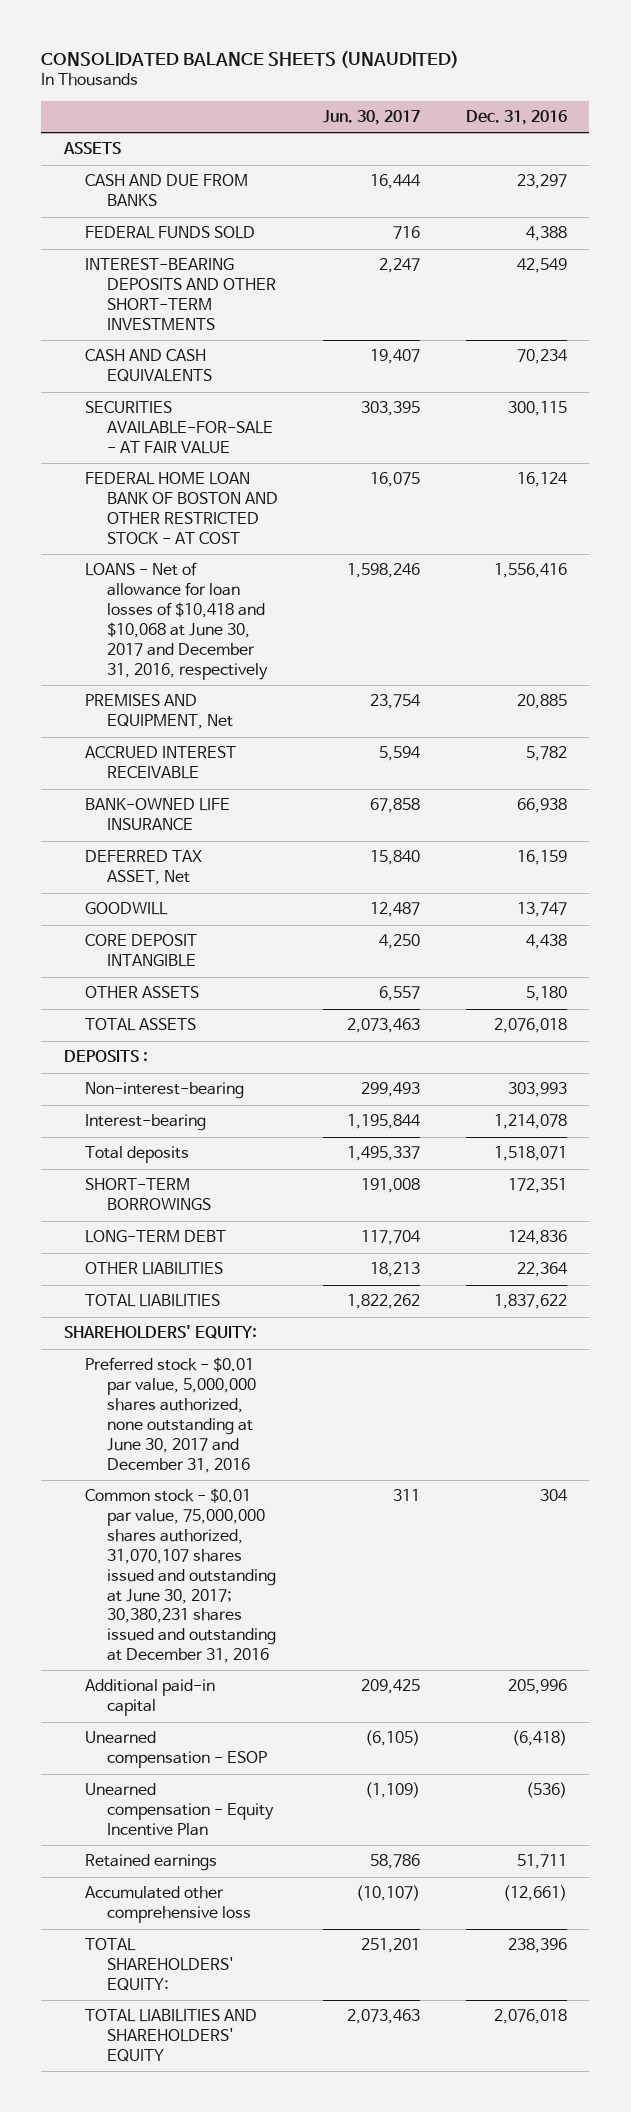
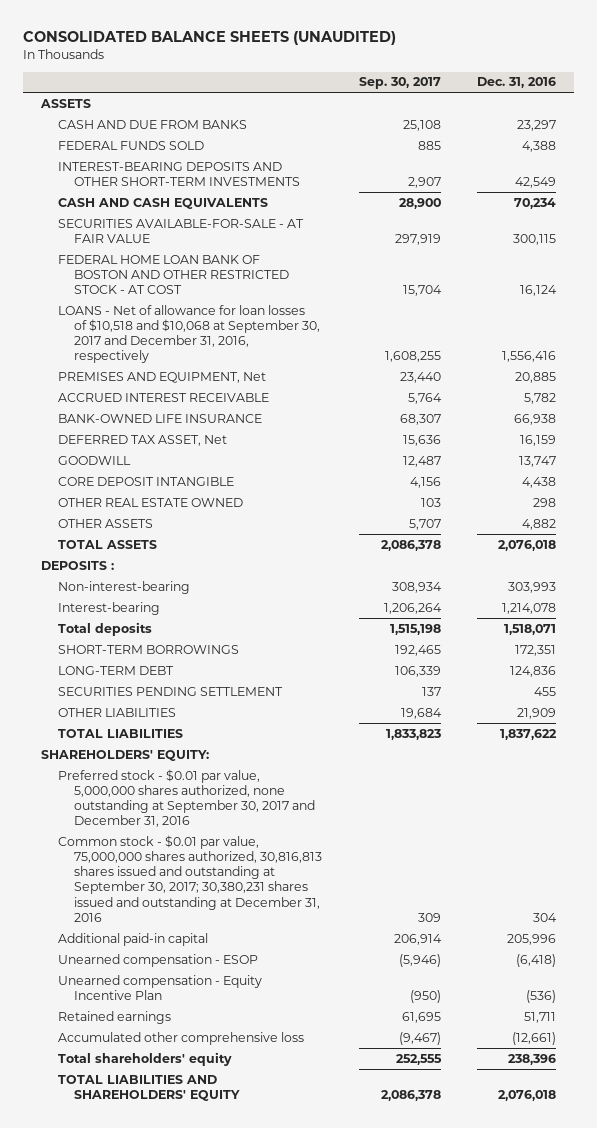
[323,110,421,126] Jun. 30, 2017 -> none
none -> [358,77,441,90] Sep. 30, 2017
[85,562,268,680] LOANS - Net of allowance for loan losses of $10,418 and $10,068 at June 30, 2017 and December 31, 2016, respectively -> [57,304,320,364] LOANS - Net of allowance for loan losses of $10,518 and $10,068 at September 30, 2017 and December 31, 2016, respectively
none -> [57,497,243,507] OTHER REAL ESTATE OWNED
[525,986,567,1002] 5,180 -> [522,518,557,530] 4,882
none -> [57,686,283,696] SECURITIES PENDING SETTLEMENT
[516,1262,568,1278] 22,364 -> [517,707,557,719] 21,909
[85,1357,256,1473] Preferred stock - $0.01 par value, 5,000,000 shares authorized, none outstanding at June 30, 2017 and December 31, 2016 -> [57,768,315,828] Preferred stock - $0.01 par value, 5,000,000 shares authorized, none outstanding at September 30, 2017 and December 31, 2016
[85,1488,276,1663] Common stock - $0.01 par value, 75,000,000 shares authorized, 31,070,107 shares issued and outstanding at June 30, 2017; 30,380,231 shares issued and outstanding at December 31, 2016 -> [57,834,322,922] Common stock - $0.01 par value, 75,000,000 shares authorized, 30,816,813 shares issued and outstanding at September 30, 2017; 30,380,231 shares issued and outstanding at December 31, 2016
[85,1938,234,1992] TOTAL SHAREHOLDERS' EQUITY: -> [57,1051,232,1066] Total shareholders' equity

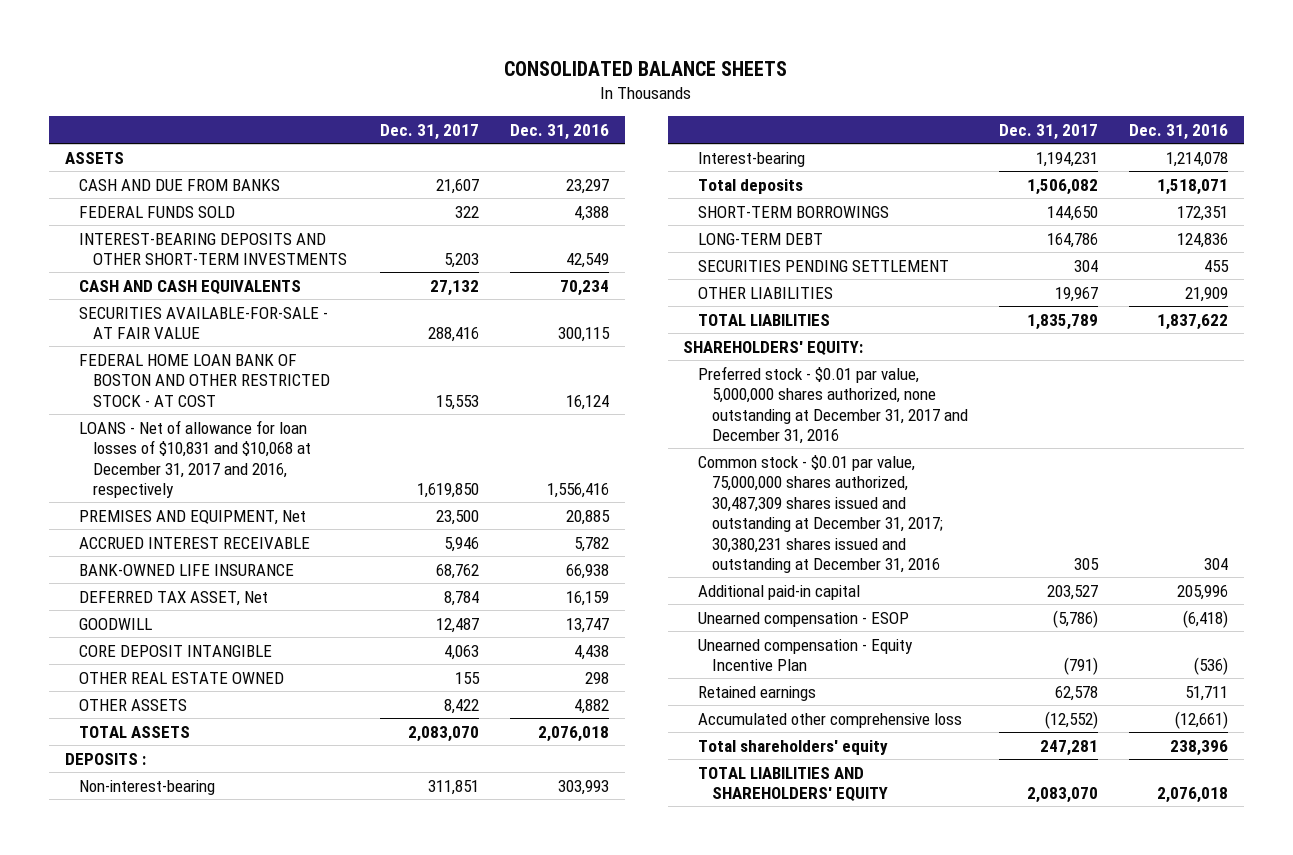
[22,31,396,46] CONSOLIDATED BALANCE SHEETS (UNAUDITED) -> [504,60,788,76] CONSOLIDATED BALANCE SHEETS
[358,77,441,90] Sep. 30, 2017 -> none
none -> [380,123,480,140] Dec. 31, 2017
[57,304,320,364] LOANS - Net of allowance for loan losses of $10,518 and $10,068 at September 30, 2017 and December 31, 2016, respectively -> [78,419,312,499] LOANS - Net of allowance for loan losses of $10,831 and $10,068 at December 31, 2017 and 2016, respectively
[57,768,315,828] Preferred stock - $0.01 par value, 5,000,000 shares authorized, none outstanding at September 30, 2017 and December 31, 2016 -> [697,365,969,445] Preferred stock - $0.01 par value, 5,000,000 shares authorized, none outstanding at December 31, 2017 and December 31, 2016
[57,834,322,922] Common stock - $0.01 par value, 75,000,000 shares authorized, 30,816,813 shares issued and outstanding at September 30, 2017; 30,380,231 shares issued and outstanding at December 31, 2016 -> [697,454,944,574] Common stock - $0.01 par value, 75,000,000 shares authorized, 30,487,309 shares issued and outstanding at December 31, 2017; 30,380,231 shares issued and outstanding at December 31, 2016

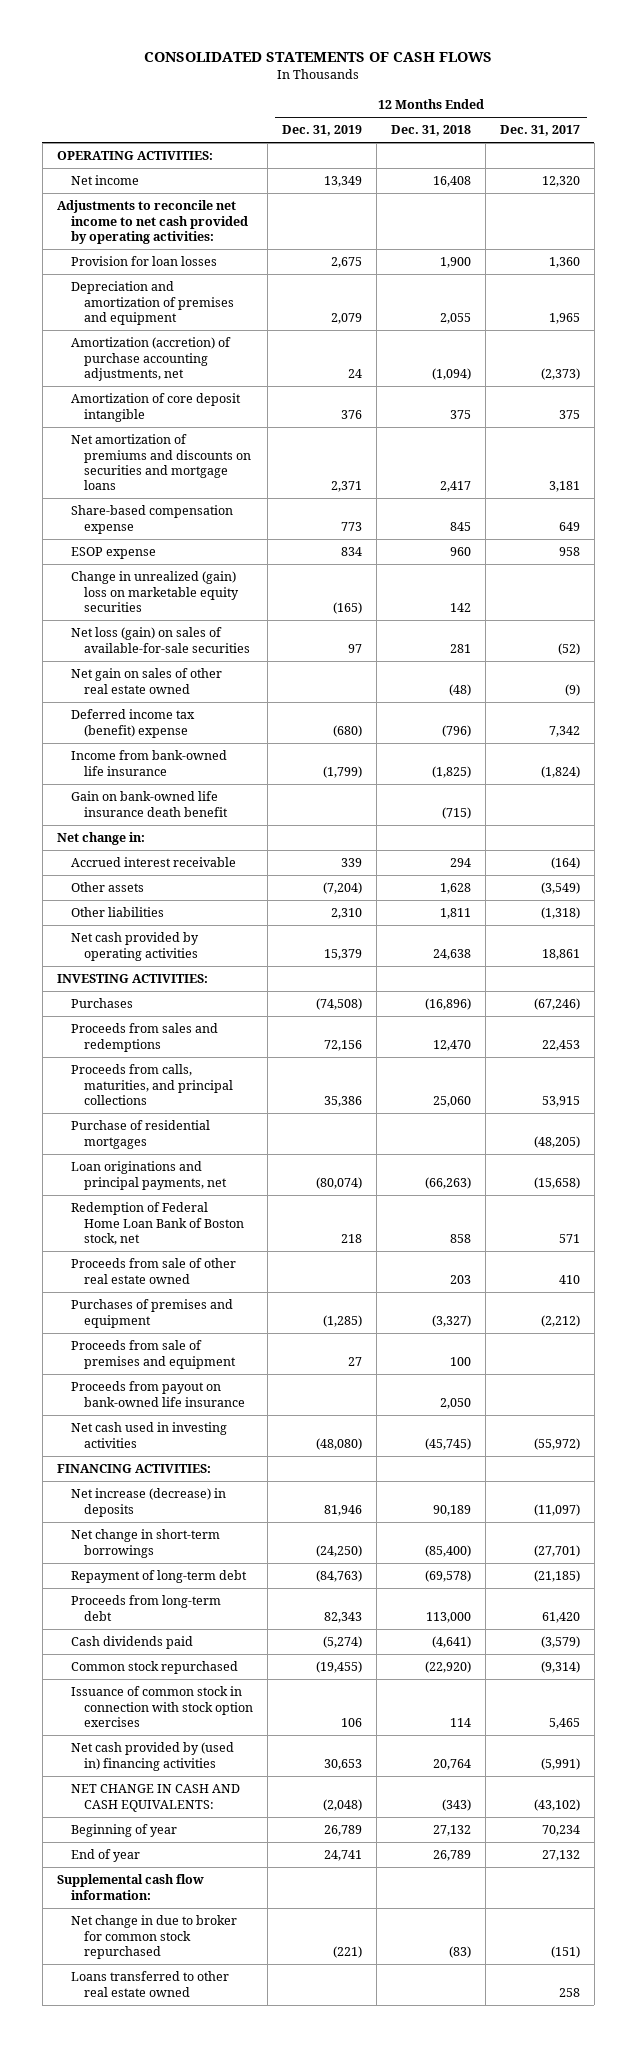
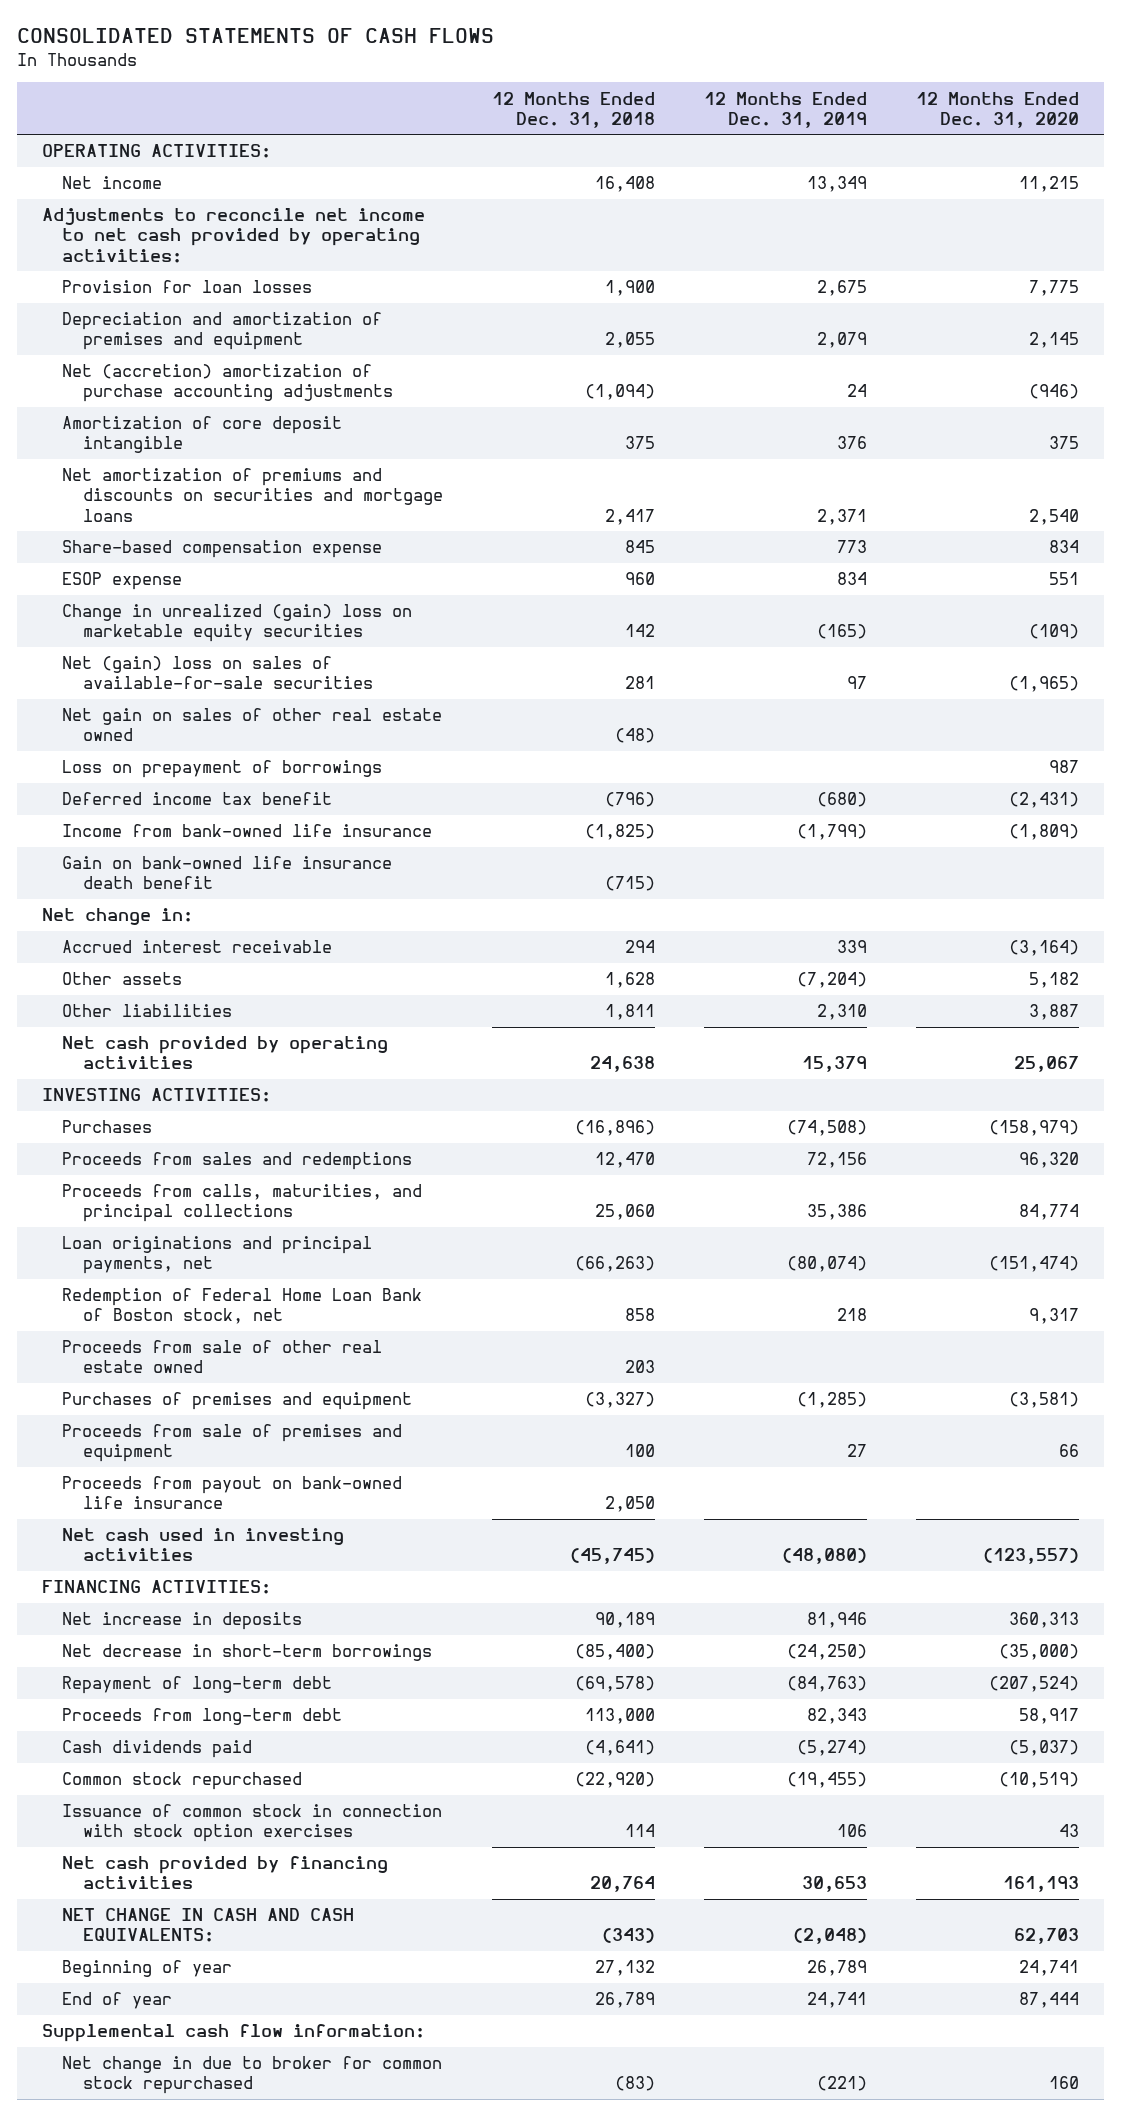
[499,125,580,137] Dec. 31, 2017 -> none
none -> [916,91,1080,128] 12 Months Ended Dec. 31, 2020
[70,337,231,381] Amortization (accretion) of purchase accounting adjustments, net -> [62,364,394,403] Net (accretion) amortization of purchase accounting adjustments
[70,627,251,653] Net loss (gain) on sales of available-for-sale securities -> [62,656,374,690] Net (gain) loss on sales of available-for-sale securities
none -> [62,760,383,779] Loss on prepayment of borrowings
[70,709,195,738] Deferred income tax (benefit) expense -> [62,792,333,806] Deferred income tax benefit
[70,1120,210,1149] Purchase of residential mortgages -> none
[70,1488,226,1517] Net increase (decrease) in deposits -> [62,1612,303,1631] Net increase in deposits
[70,1529,220,1558] Net change in short-term borrowings -> [62,1644,433,1662] Net decrease in short-term borrowings
[70,1742,234,1771] Net cash provided by (used in) financing activities -> [62,1856,389,1890] Net cash provided by financing activities
[70,1971,229,1997] Loans transferred to other real estate owned -> none

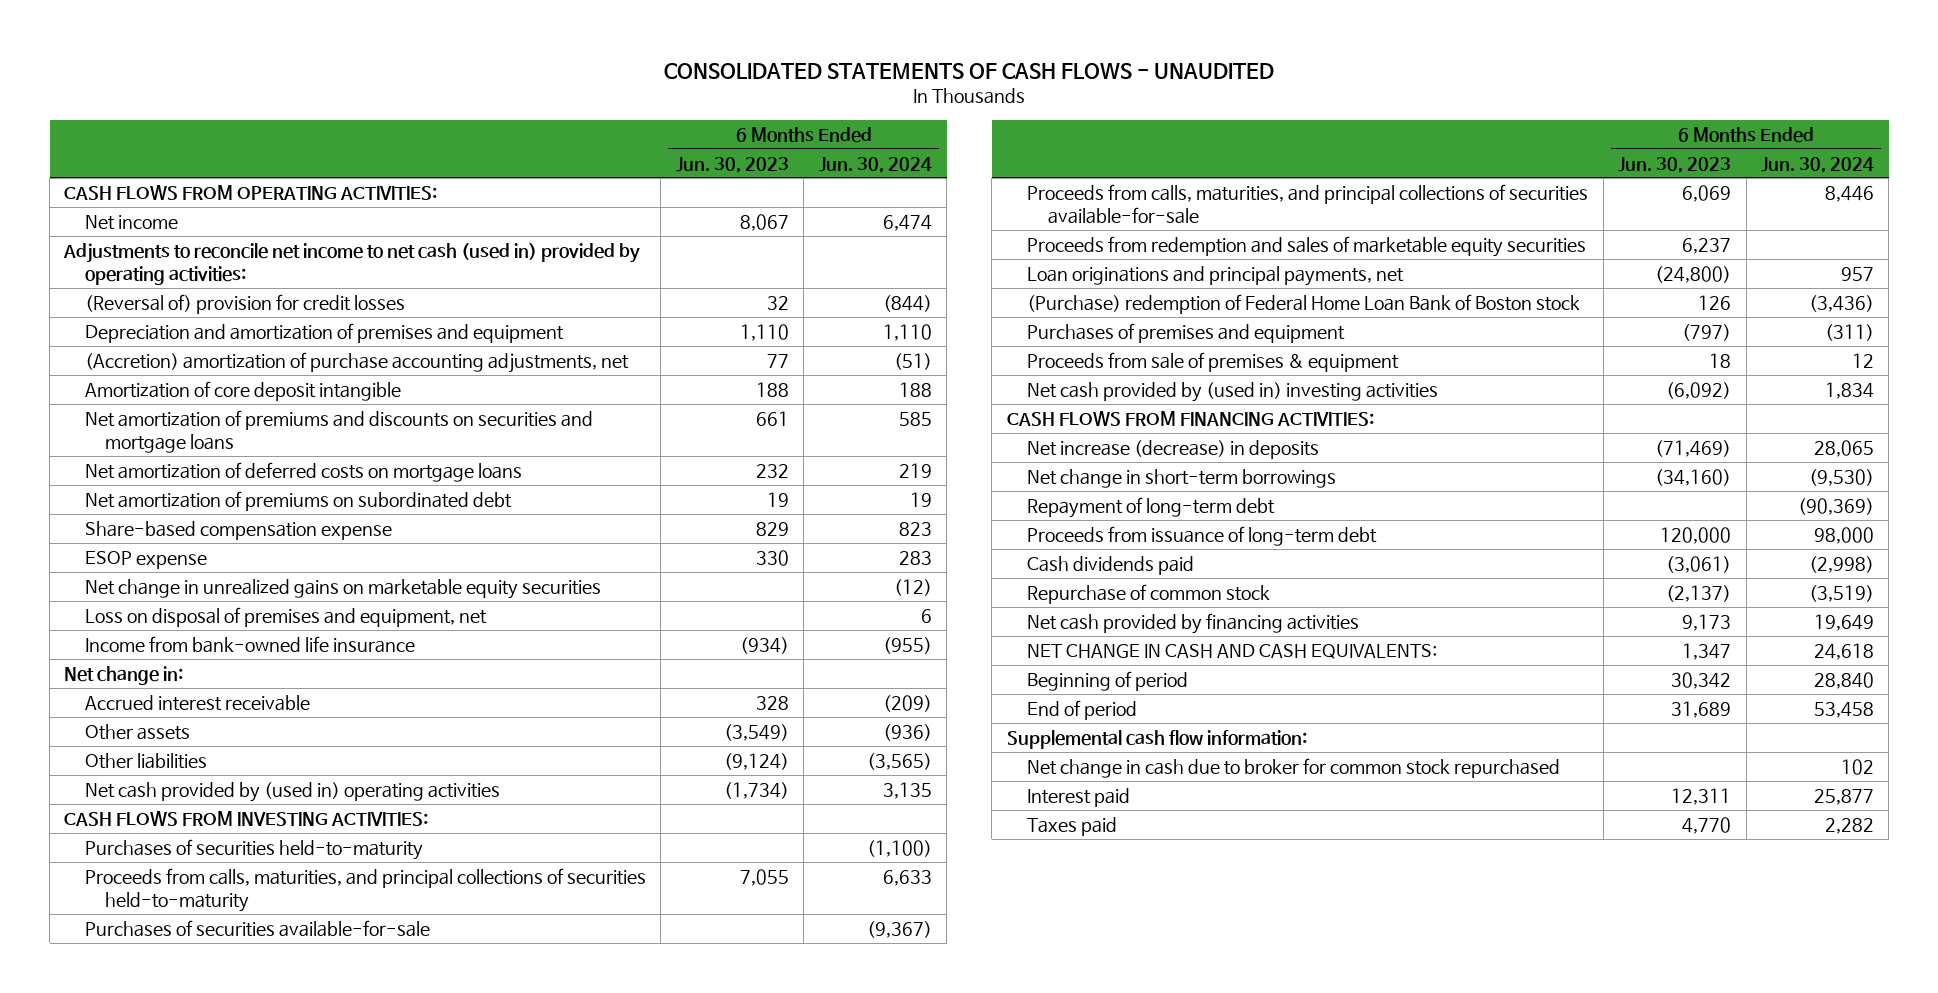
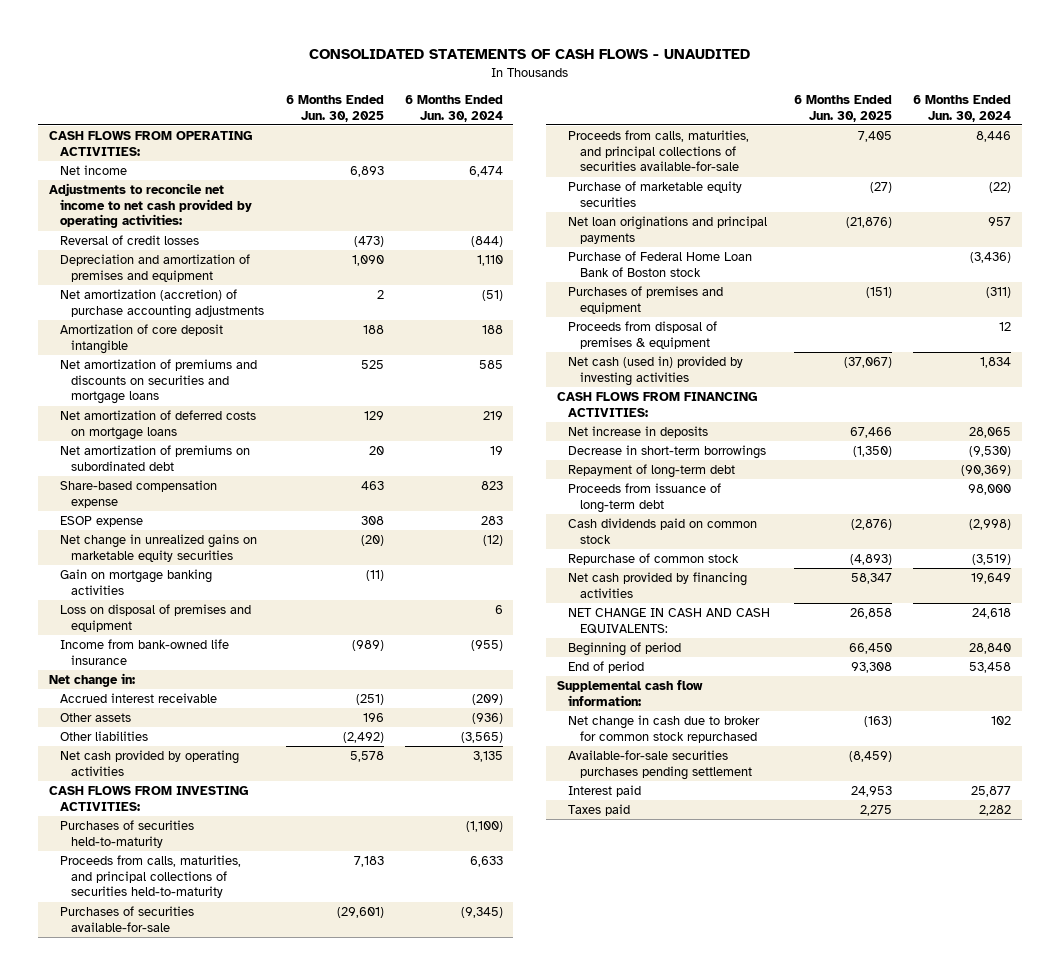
[675,156,789,173] Jun. 30, 2023 -> none
none -> [285,94,384,122] 6 Months Ended Jun. 30, 2025
[63,242,641,286] Adjustments to reconcile net income to net cash (used in) provided by operating activities: -> [48,183,253,229] Adjustments to reconcile net income to net cash provided by operating activities:
[84,293,405,314] (Reversal of) provision for credit losses -> [60,235,200,246] Reversal of credit losses
[84,351,629,373] (Accretion) amortization of purchase accounting adjustments, net -> [60,289,265,319] Net amortization (accretion) of purchase accounting adjustments
none -> [60,569,213,595] Gain on mortgage banking activities
[84,606,487,627] Loss on disposal of premises and equipment, net -> [60,604,252,632] Loss on disposal of premises and equipment
[84,781,500,802] Net cash provided by (used in) operating activities -> [60,750,240,776] Net cash provided by operating activities
[866,920,932,938] (9,367) -> [460,907,503,919] (9,345)
[1027,235,1587,257] Proceeds from redemption and sales of marketable equity securities -> none
none -> [568,181,743,207] Purchase of marketable equity securities
[1027,265,1405,286] Loan originations and principal payments, net -> [568,216,768,244] Net loan originations and principal payments
[1027,293,1581,314] (Purchase) redemption of Federal Home Loan Bank of Boston stock -> [568,251,753,277] Purchase of Federal Home Loan Bank of Boston stock
[1027,351,1400,372] Proceeds from sale of premises & equipment -> [568,321,718,349] Proceeds from disposal of premises & equipment
[1027,381,1439,402] Net cash provided by (used in) investing activities -> [568,356,744,386] Net cash (used in) provided by investing activities
[1027,439,1320,459] Net increase (decrease) in deposits -> [568,426,709,439] Net increase in deposits
[1027,468,1337,488] Net change in short-term borrowings -> [568,445,767,460] Decrease in short-term borrowings
[1027,555,1195,575] Cash dividends paid -> [568,518,758,544] Cash dividends paid on common stock
none -> [568,750,752,780] Available-for-sale securities purchases pending settlement

